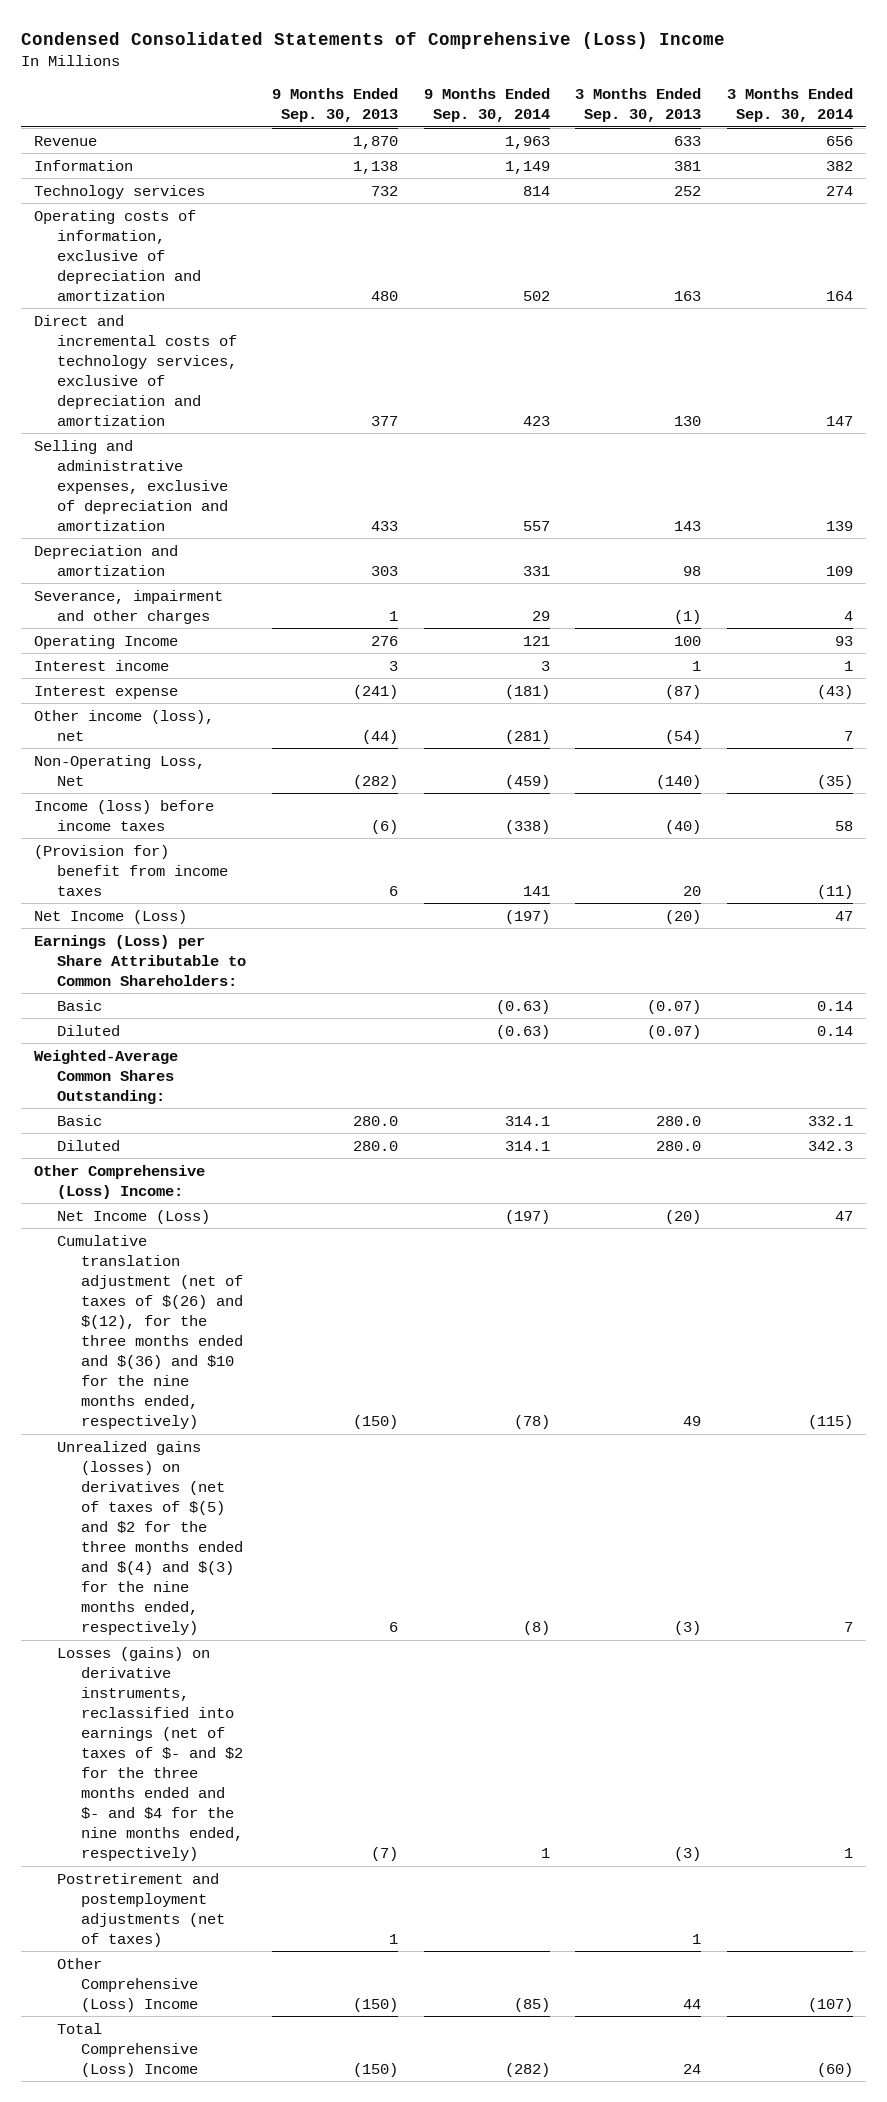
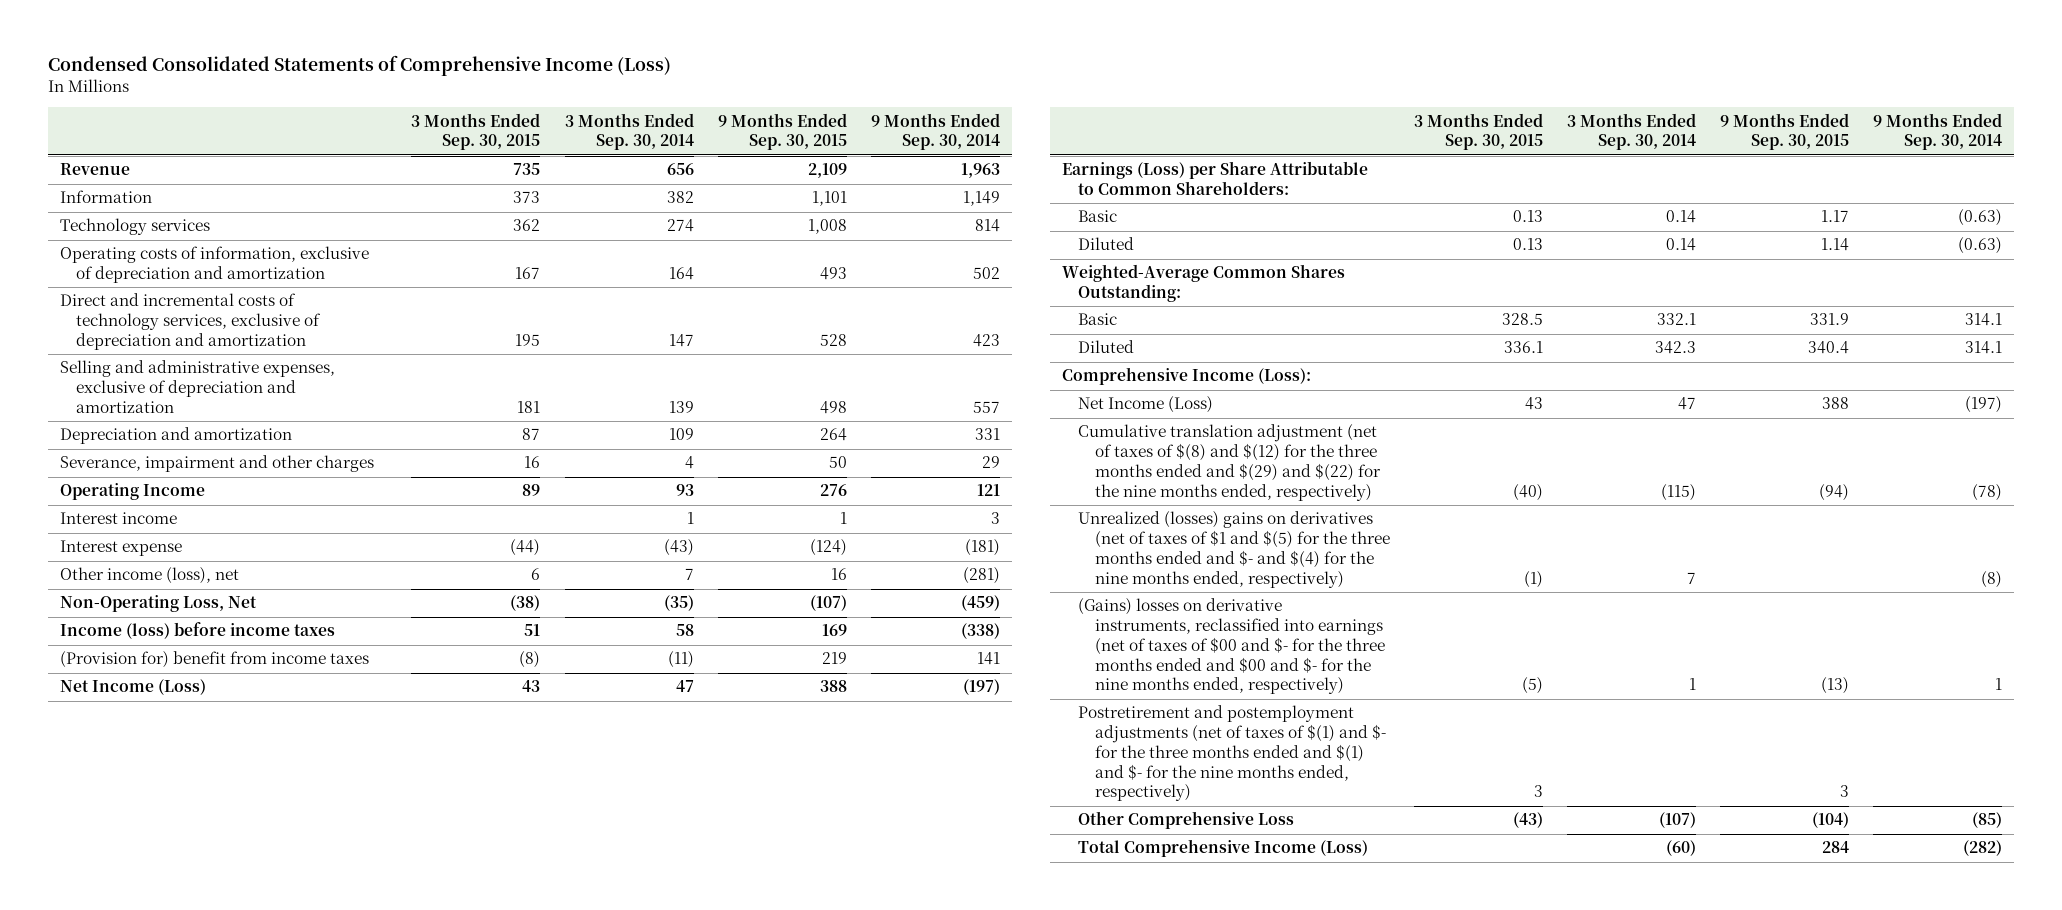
[21,32,726,50] Condensed Consolidated Statements of Comprehensive (Loss) Income -> [47,55,671,77] Condensed Consolidated Statements of Comprehensive Income (Loss)
[272,88,399,123] 9 Months Ended Sep. 30, 2013 -> none
[575,88,702,123] 3 Months Ended Sep. 30, 2013 -> none
none -> [411,112,541,151] 3 Months Ended Sep. 30, 2015
none -> [717,112,847,151] 9 Months Ended Sep. 30, 2015
[33,1164,205,1199] Other Comprehensive (Loss) Income: -> [1062,367,1312,386] Comprehensive Income (Loss):
[57,1234,243,1429] Cumulative translation adjustment (net of taxes of $(26) and $(12), for the three months ended and $(36) and $10 for the nine months ended, respectively) -> [1078,424,1381,501] Cumulative translation adjustment (net of taxes of $(8) and $(12) for the three months ended and $(29) and $(22) for the nine months ended, respectively)
[57,1440,243,1635] Unrealized gains (losses) on derivatives (net of taxes of $(5) and $2 for the three months ended and $(4) and $(3) for the nine months ended, respectively) -> [1078,511,1390,588] Unrealized (losses) gains on derivatives (net of taxes of $1 and $(5) for the three months ended and $- and $(4) for the nine months ended, respectively)
[57,1646,243,1862] Losses (gains) on derivative instruments, reclassified into earnings (net of taxes of $- and $2 for the three months ended and $- and $4 for the nine months ended, respectively) -> [1078,598,1385,695] (Gains) losses on derivative instruments, reclassified into earnings (net of taxes of $00 and $- for the three months ended and $00 and $- for the nine months ended, respectively)
[57,1872,225,1947] Postretirement and postemployment adjustments (net of taxes) -> [1078,705,1386,802] Postretirement and postemployment adjustments (net of taxes of $(1) and $- for the three months ended and $(1) and $- for the nine months ended, respectively)
[57,1957,198,2012] Other Comprehensive (Loss) Income -> [1078,811,1295,830] Other Comprehensive Loss
[57,2022,198,2077] Total Comprehensive (Loss) Income -> [1078,839,1369,858] Total Comprehensive Income (Loss)

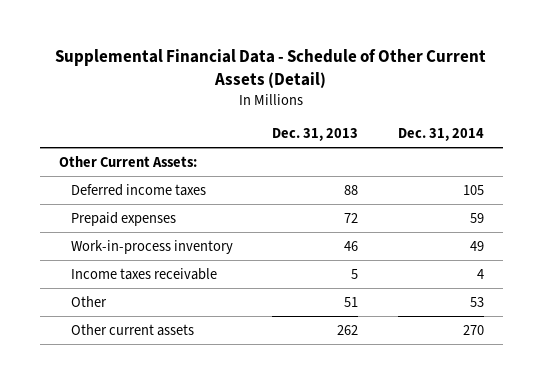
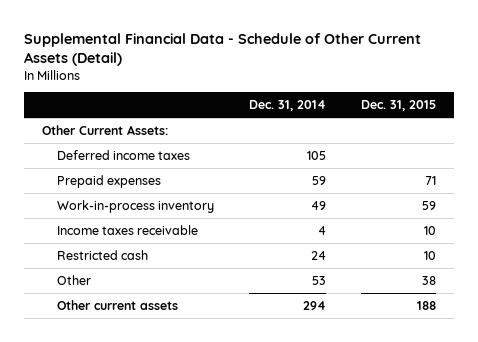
[272,128,359,142] Dec. 31, 2013 -> none
none -> [361,100,437,112] Dec. 31, 2015
none -> [57,249,149,260] Restricted cash
[462,324,484,335] 270 -> [303,300,327,310] 294

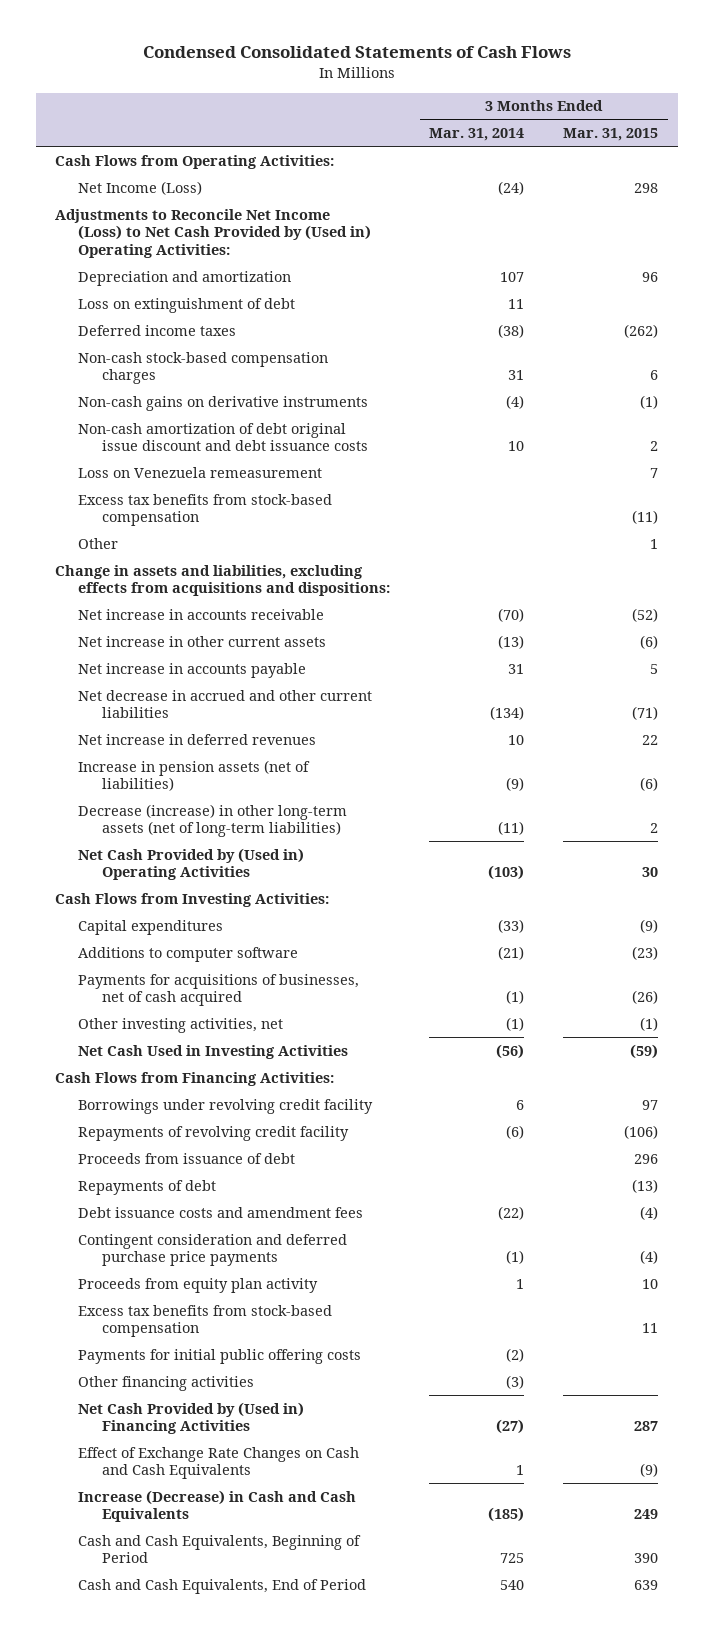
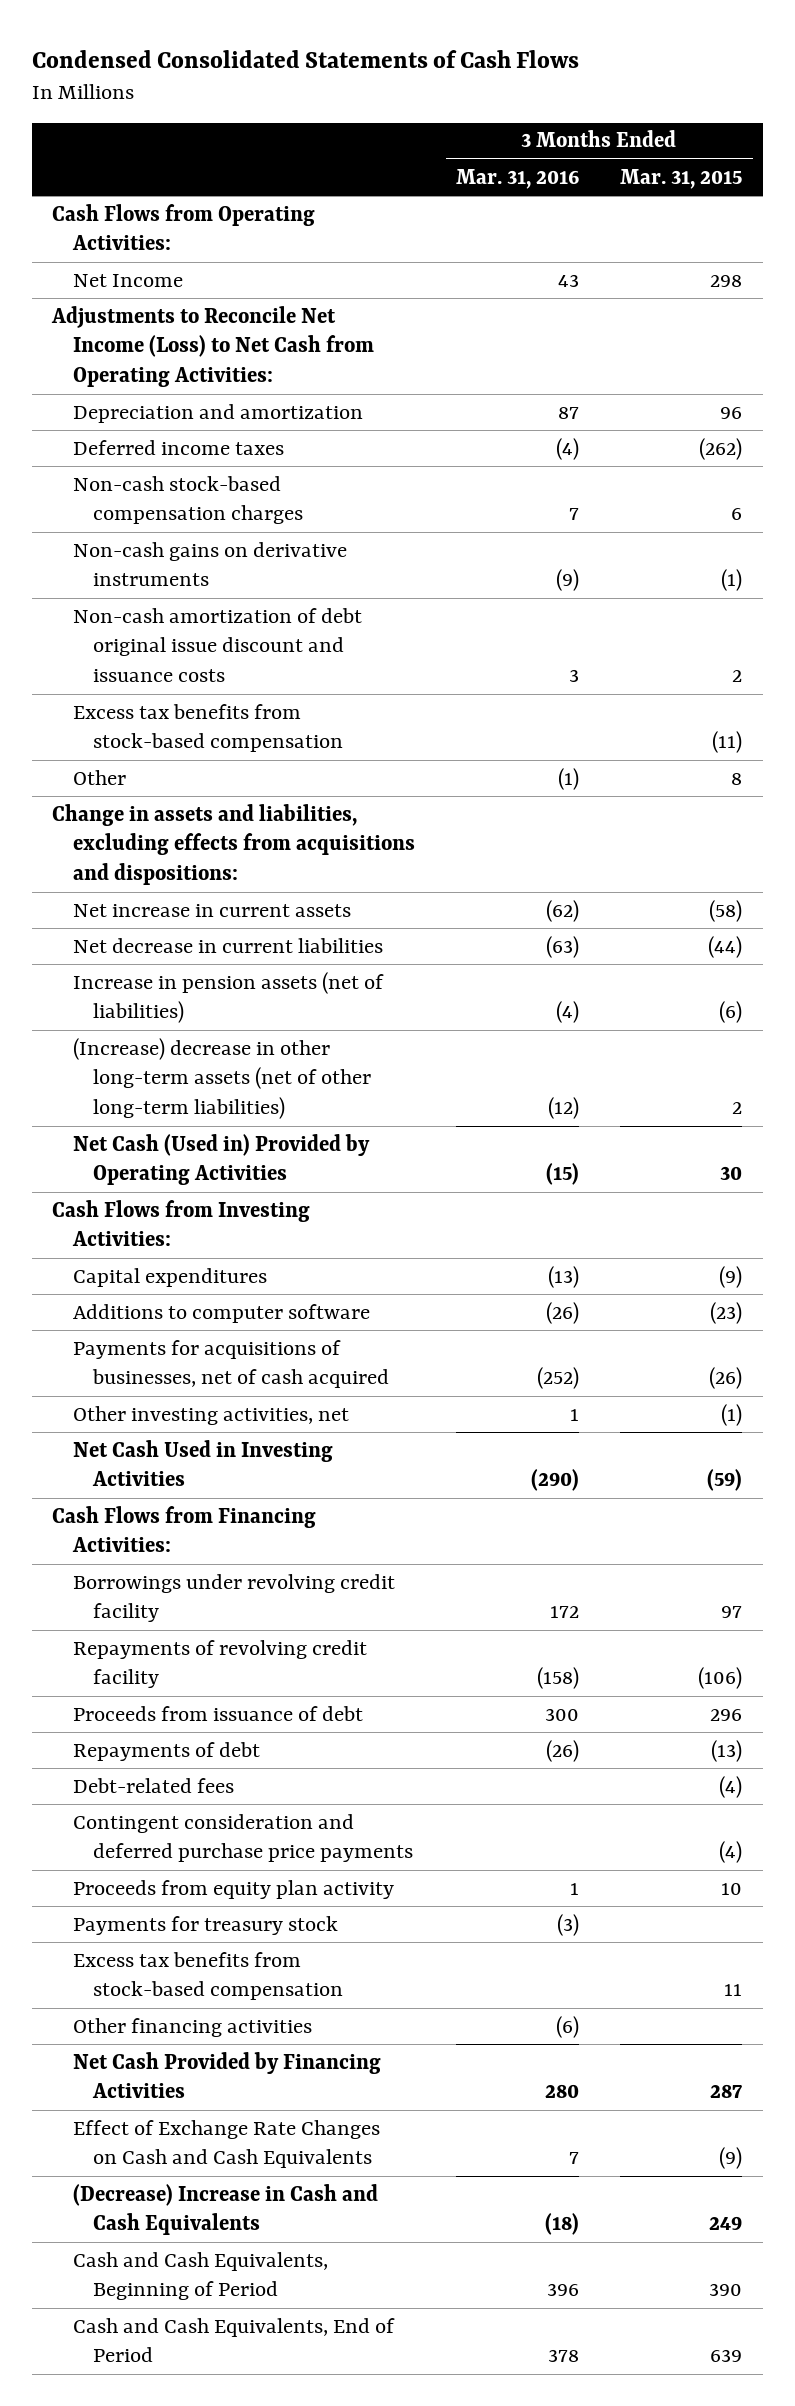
[429,128,525,142] Mar. 31, 2014 -> none
none -> [455,168,579,189] Mar. 31, 2016
[78,180,203,195] Net Income (Loss) -> [72,273,183,287] Net Income
[54,208,372,258] Adjustments to Reconcile Net Income (Loss) to Net Cash Provided by (Used in) Operating Activities: -> [51,305,374,388] Adjustments to Reconcile Net Income (Loss) to Net Cash from Operating Activities:
[78,297,296,313] Loss on extinguishment of debt -> none
[78,466,323,478] Loss on Venezuela remeasurement -> none
[78,422,368,452] Non-cash amortization of debt original issue discount and debt issuance costs -> [72,607,362,683] Non-cash amortization of debt original issue discount and issuance costs
[650,538,659,549] 1 -> [731,772,743,785] 8
[78,608,325,620] Net increase in accounts receivable -> none
[78,662,307,678] Net increase in accounts payable -> none
[78,733,317,745] Net increase in deferred revenues -> none
[78,635,327,647] Net increase in other current assets -> [72,903,351,917] Net increase in current assets
[640,634,659,649] (6) -> [709,899,743,922] (58)
[78,689,373,719] Net decrease in accrued and other current liabilities -> [72,937,383,953] Net decrease in current liabilities
[632,706,659,721] (71) -> [708,935,743,958] (44)
[78,803,348,838] Decrease (increase) in other long-term assets (net of long-term liabilities) -> [72,1037,371,1120] (Increase) decrease in other long-term assets (net of other long-term liabilities)
[78,847,305,881] Net Cash Provided by (Used in) Operating Activities -> [72,1133,370,1186] Net Cash (Used in) Provided by Operating Activities
[78,1206,364,1218] Debt issuance costs and amendment fees -> [72,1777,234,1793] Debt-related fees
none -> [72,1915,338,1935] Payments for treasury stock
[78,1348,362,1364] Payments for initial public offering costs -> none
[78,1401,305,1435] Net Cash Provided by (Used in) Financing Activities -> [72,2051,381,2099] Net Cash Provided by Financing Activities
[78,1489,357,1523] Increase (Decrease) in Cash and Cash Equivalents -> [72,2183,378,2236] (Decrease) Increase in Cash and Cash Equivalents

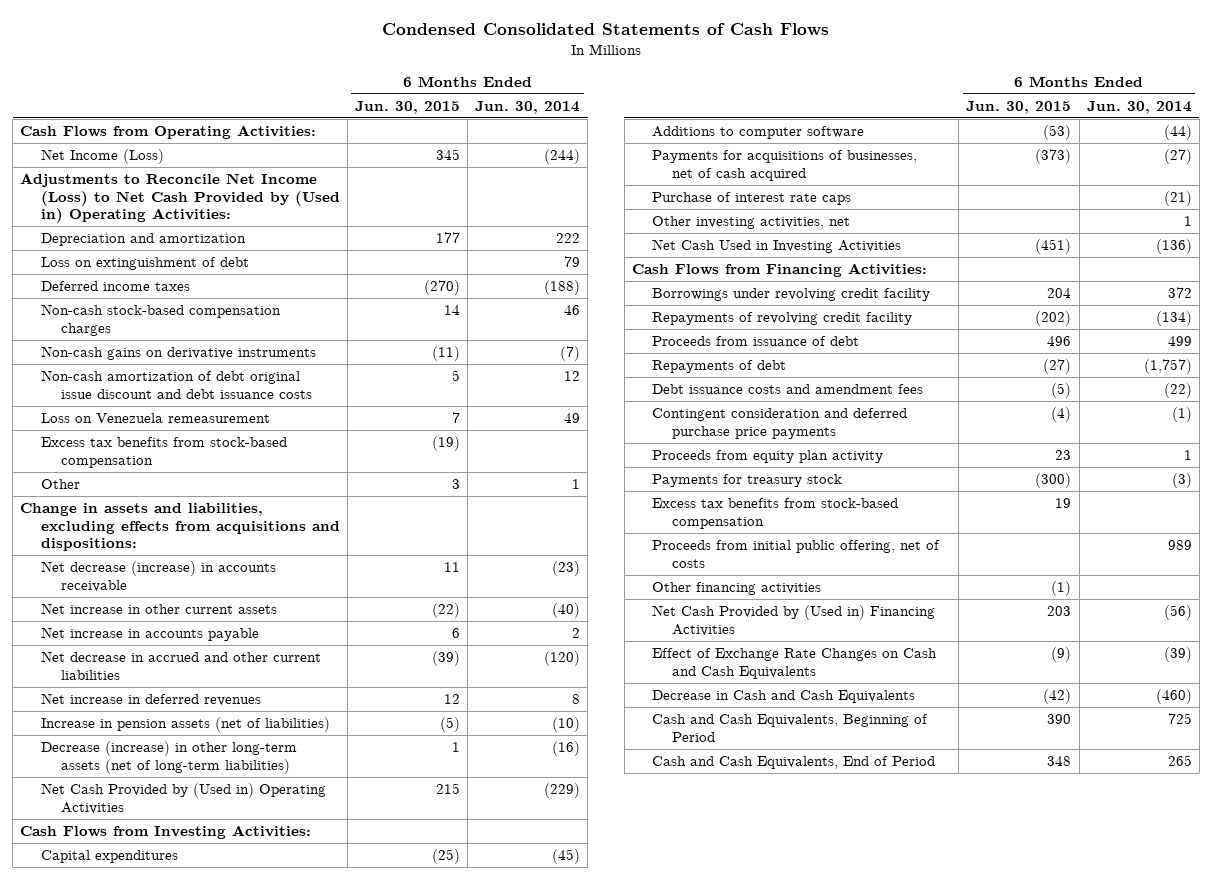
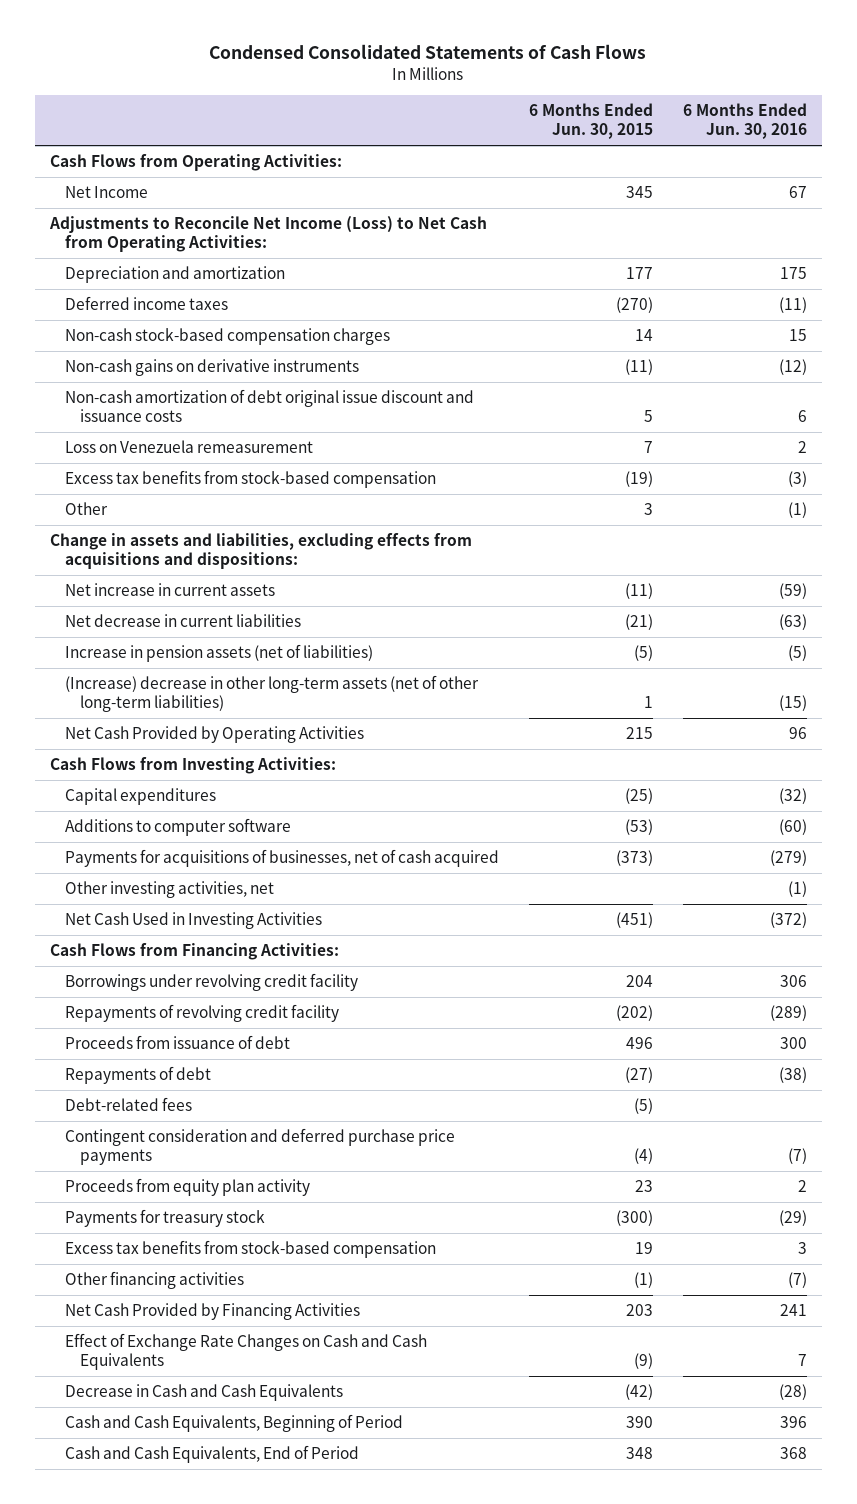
[475,100,581,114] Jun. 30, 2014 -> none
none -> [682,102,807,140] 6 Months Ended Jun. 30, 2016
[40,149,164,165] Net Income (Loss) -> [65,185,149,198] Net Income
[20,173,340,223] Adjustments to Reconcile Net Income (Loss) to Net Cash Provided by (Used in) Operating Activities: -> [48,215,487,253] Adjustments to Reconcile Net Income (Loss) to Net Cash from Operating Activities:
[40,257,249,271] Loss on extinguishment of debt -> none
[40,370,312,399] Non-cash amortization of debt original issue discount and debt issuance costs -> [65,388,475,423] Non-cash amortization of debt original issue discount and issuance costs
[40,561,276,592] Net decrease (increase) in accounts receivable -> none
[40,627,259,642] Net increase in accounts payable -> none
[40,693,261,707] Net increase in deferred revenues -> none
[40,603,277,615] Net increase in other current assets -> [65,582,276,596] Net increase in current assets
[431,603,460,619] (22) -> [624,582,653,599] (11)
[40,651,321,680] Net decrease in accrued and other current liabilities -> [65,613,302,627] Net decrease in current liabilities
[431,651,460,667] (39) -> [624,613,653,630] (21)
[40,741,297,774] Decrease (increase) in other long-term assets (net of long-term liabilities) -> [65,674,480,713] (Increase) decrease in other long-term assets (net of other long-term liabilities)
[40,783,326,814] Net Cash Provided by (Used in) Operating Activities -> [65,725,365,743] Net Cash Provided by Operating Activities
[652,192,852,206] Purchase of interest rate caps -> none
[652,384,924,395] Debt issuance costs and amendment fees -> [65,1096,193,1111] Debt-related fees
[652,540,941,568] Proceeds from initial public offering, net of costs -> none
[652,605,936,636] Net Cash Provided by (Used in) Financing Activities -> [65,1302,361,1320] Net Cash Provided by Financing Activities

